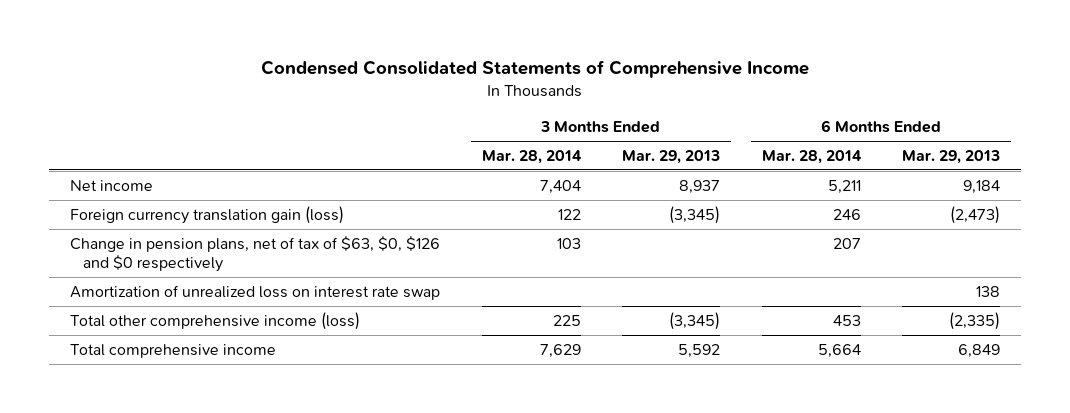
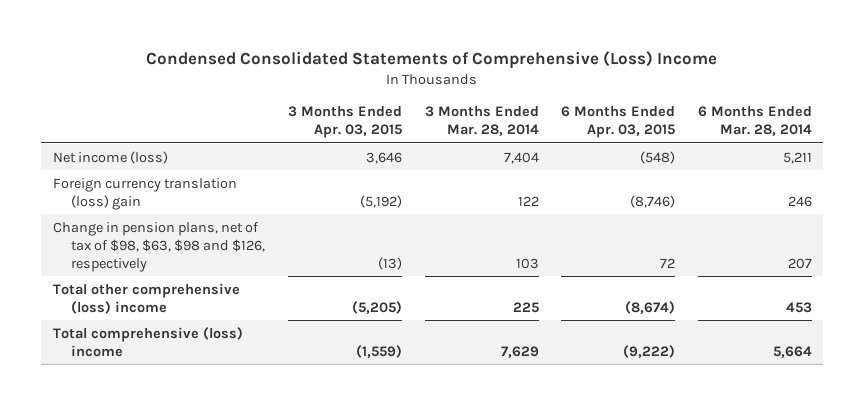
[261,60,810,79] Condensed Consolidated Statements of Comprehensive Income -> [146,51,718,70] Condensed Consolidated Statements of Comprehensive (Loss) Income
[622,149,721,164] Mar. 29, 2013 -> none
[902,149,1001,164] Mar. 29, 2013 -> none
none -> [287,106,402,139] 3 Months Ended Apr. 03, 2015
none -> [561,106,676,139] 6 Months Ended Apr. 03, 2015
[70,284,441,300] Amortization of unrealized loss on interest rate swap -> none
[70,179,154,191] Net income -> [52,150,168,164] Net income (loss)
[70,205,345,224] Foreign currency translation gain (loss) -> [52,177,237,210] Foreign currency translation (loss) gain
[70,235,441,272] Change in pension plans, net of tax of $63, $0, $126 and $0 respectively -> [52,221,266,272] Change in pension plans, net of tax of $98, $63, $98 and $126, respectively
[70,311,361,330] Total other comprehensive income (loss) -> [52,282,240,314] Total other comprehensive (loss) income
[70,343,277,358] Total comprehensive income -> [52,326,243,357] Total comprehensive (loss) income

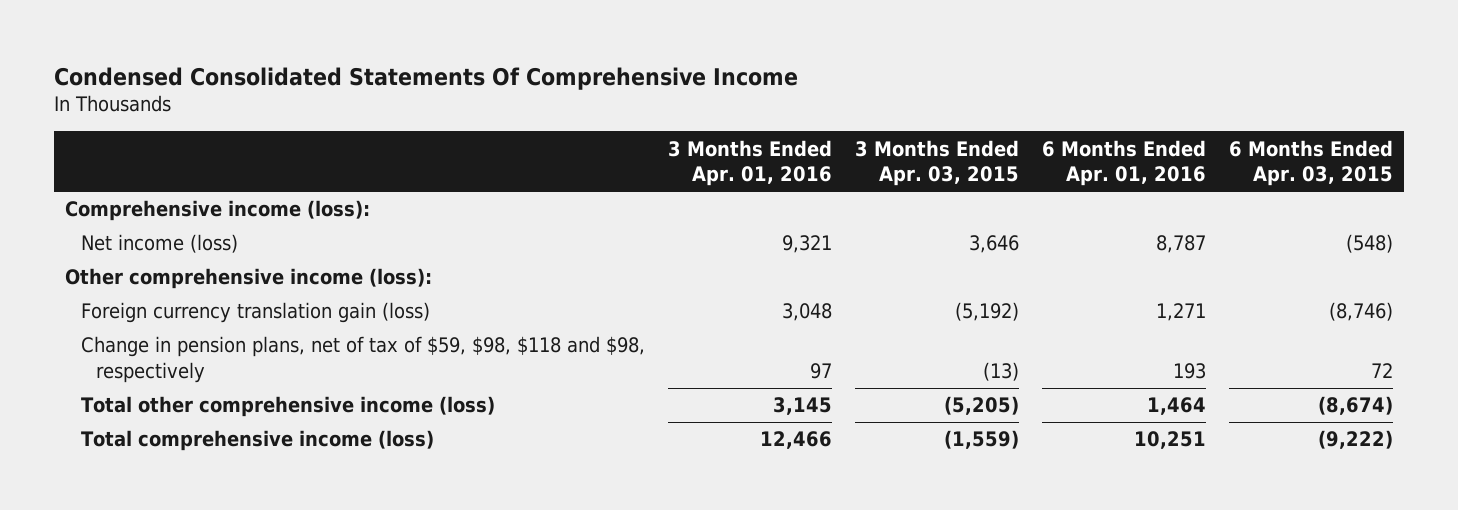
[146,51,718,70] Condensed Consolidated Statements of Comprehensive (Loss) Income -> [53,66,798,90] Condensed Consolidated Statements Of Comprehensive Income
[424,106,539,137] 3 Months Ended Mar. 28, 2014 -> none
[697,106,812,137] 6 Months Ended Mar. 28, 2014 -> none
none -> [667,139,832,187] 3 Months Ended Apr. 01, 2016
none -> [1041,139,1206,187] 6 Months Ended Apr. 01, 2016
none -> [65,200,371,222] Comprehensive income (loss):
none -> [65,268,433,290] Other comprehensive income (loss):
[52,177,237,210] Foreign currency translation (loss) gain -> [80,302,430,324] Foreign currency translation gain (loss)
[52,221,266,272] Change in pension plans, net of tax of $98, $63, $98 and $126, respectively -> [80,336,645,384] Change in pension plans, net of tax of $59, $98, $118 and $98, respectively
[52,282,240,314] Total other comprehensive (loss) income -> [80,396,495,418] Total other comprehensive income (loss)
[52,326,243,357] Total comprehensive (loss) income -> [80,430,434,452] Total comprehensive income (loss)

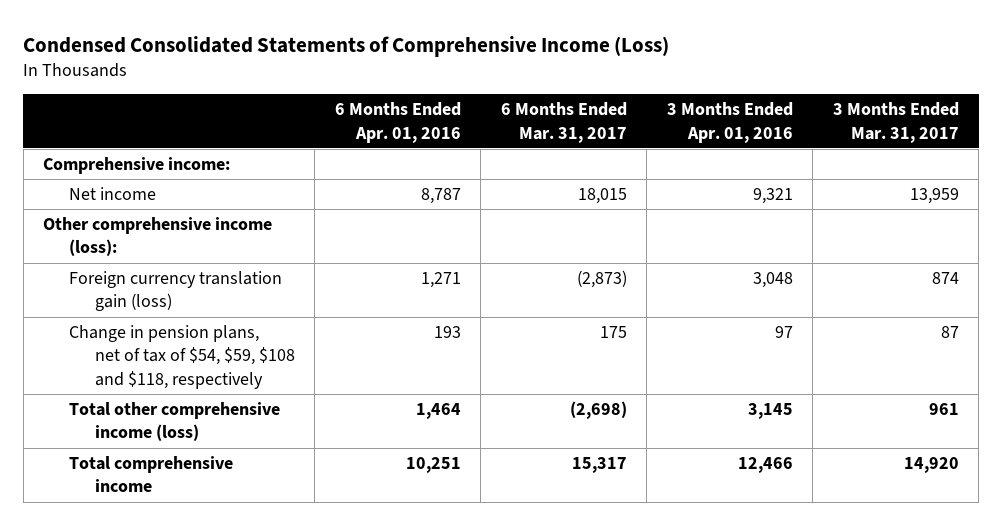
[53,66,798,90] Condensed Consolidated Statements Of Comprehensive Income -> [23,35,670,57] Condensed Consolidated Statements of Comprehensive Income (Loss)
[854,139,1019,187] 3 Months Ended Apr. 03, 2015 -> none
[1228,139,1393,187] 6 Months Ended Apr. 03, 2015 -> none
none -> [500,102,627,143] 6 Months Ended Mar. 31, 2017
none -> [832,102,959,143] 3 Months Ended Mar. 31, 2017
[65,200,371,222] Comprehensive income (loss): -> [43,157,231,175] Comprehensive income:
[80,234,238,254] Net income (loss) -> [69,187,157,201] Net income
[80,336,645,384] Change in pension plans, net of tax of $59, $98, $118 and $98, respectively -> [69,325,295,389] Change in pension plans, net of tax of $54, $59, $108 and $118, respectively
[80,430,434,452] Total comprehensive income (loss) -> [69,456,234,493] Total comprehensive income

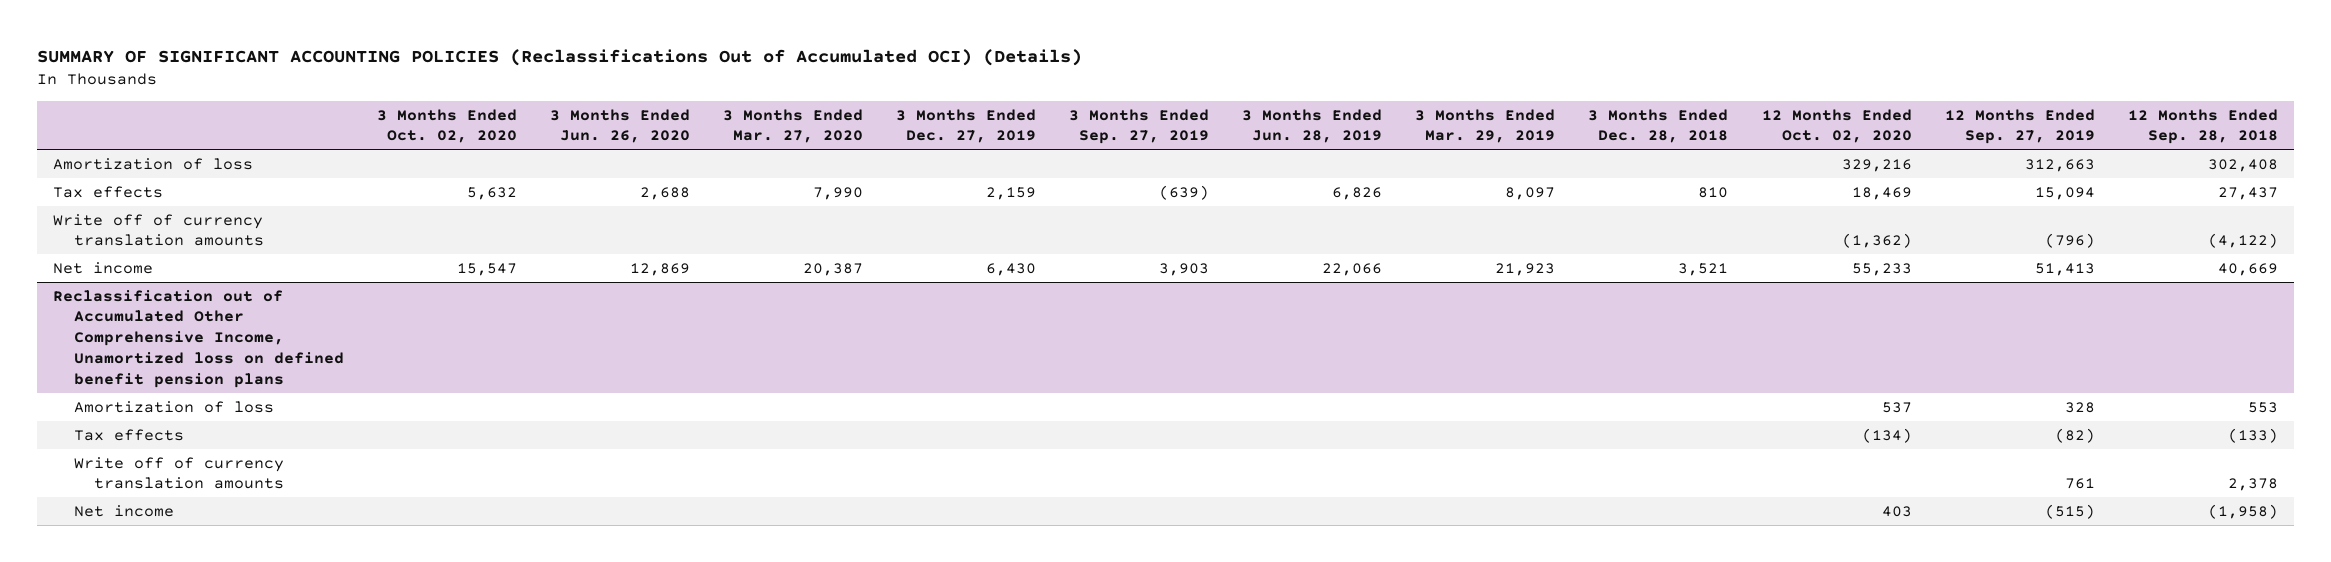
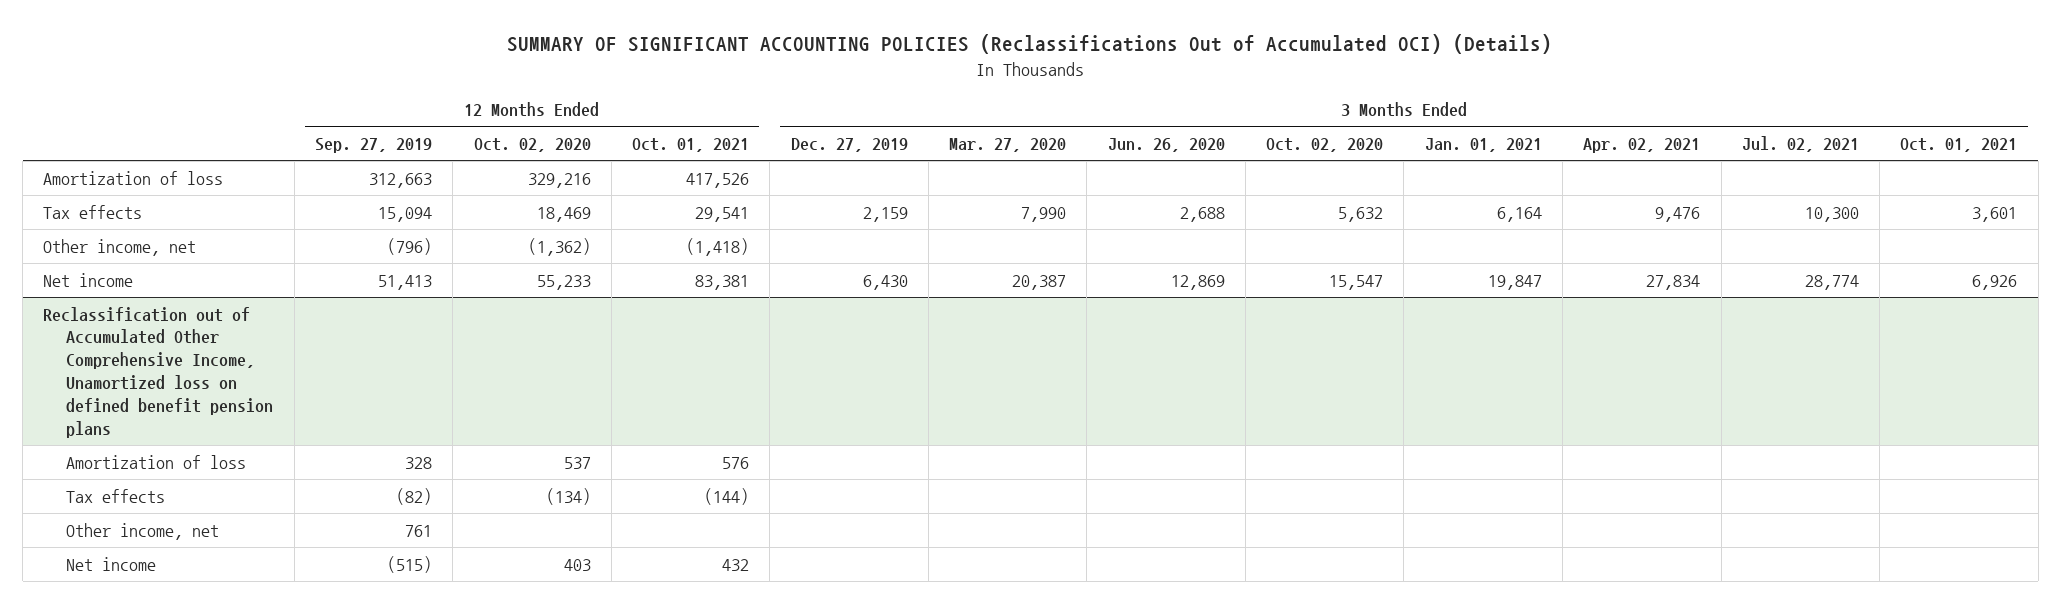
[1069,108,1210,145] 3 Months Ended Sep. 27, 2019 -> none
[1242,108,1383,144] 3 Months Ended Jun. 28, 2019 -> none
[1415,108,1556,144] 3 Months Ended Mar. 29, 2019 -> none
[1588,108,1729,144] 3 Months Ended Dec. 28, 2018 -> none
[2127,108,2278,145] 12 Months Ended Sep. 28, 2018 -> none
none -> [632,137,750,152] Oct. 01, 2021
none -> [1424,137,1542,152] Jan. 01, 2021
none -> [1583,137,1701,153] Apr. 02, 2021
none -> [1741,135,1859,152] Jul. 02, 2021
none -> [1900,137,2018,152] Oct. 01, 2021
[53,213,264,247] Write off of currency translation amounts -> [43,238,197,256] Other income, net
[73,456,285,490] Write off of currency translation amounts -> [66,522,220,540] Other income, net

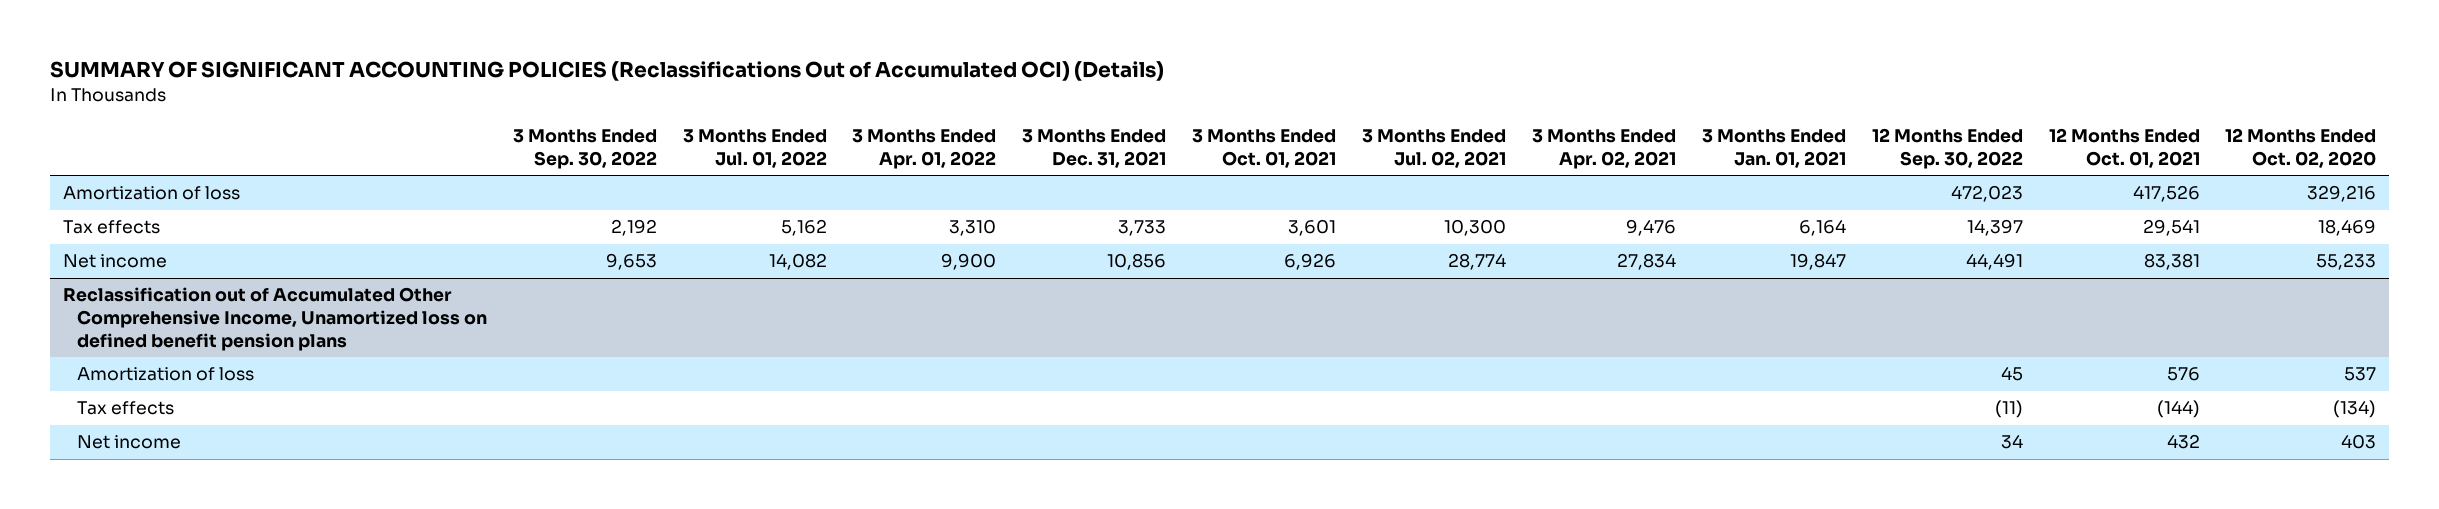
[314,137,432,153] Sep. 27, 2019 -> none
[790,137,908,152] Dec. 27, 2019 -> none
[949,137,1067,152] Mar. 27, 2020 -> none
[1107,137,1225,152] Jun. 26, 2020 -> none
[1266,137,1384,152] Oct. 02, 2020 -> none
none -> [512,129,657,169] 3 Months Ended Sep. 30, 2022
none -> [682,129,827,168] 3 Months Ended Jul. 01, 2022
none -> [852,129,997,169] 3 Months Ended Apr. 01, 2022
none -> [1022,129,1167,168] 3 Months Ended Dec. 31, 2021
none -> [1871,128,2023,169] 12 Months Ended Sep. 30, 2022
[43,238,197,256] Other income, net -> none
[66,522,220,540] Other income, net -> none

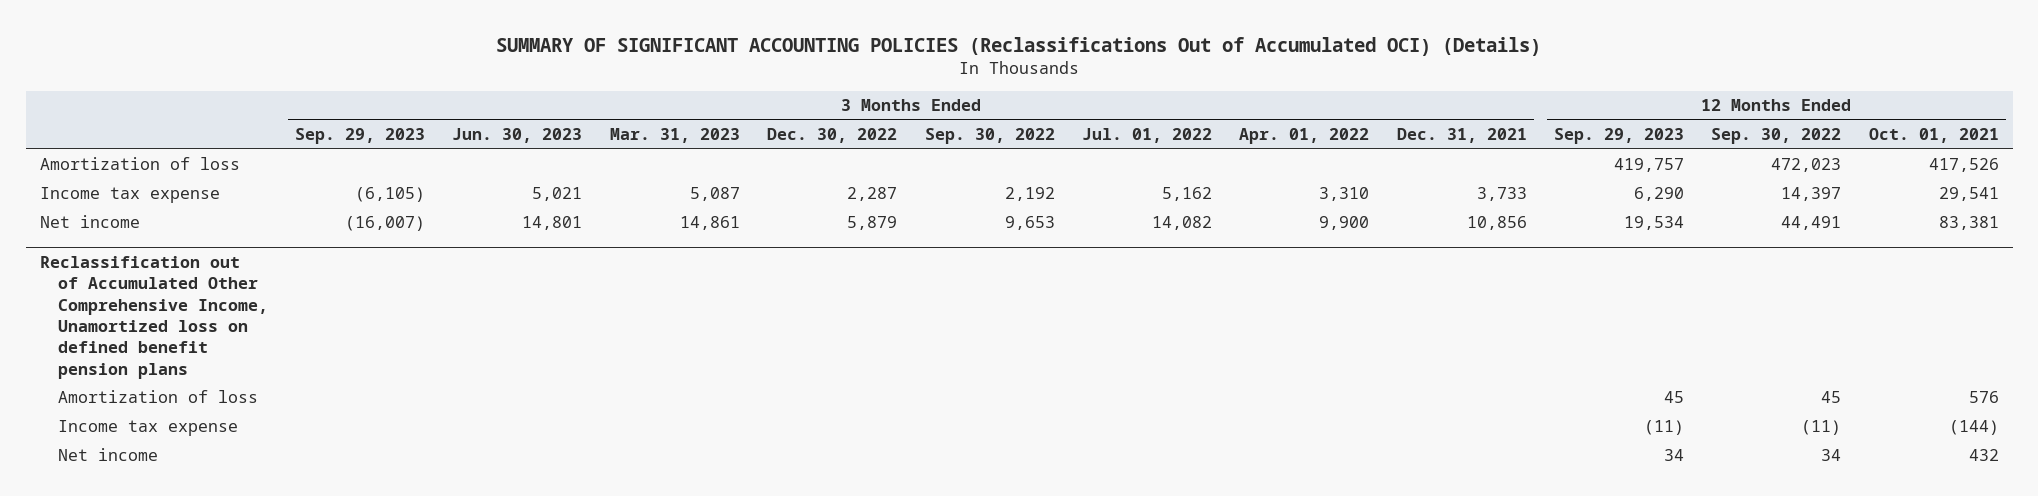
[1192,129,1337,168] 3 Months Ended Oct. 01, 2021 -> none
[1362,129,1507,168] 3 Months Ended Jul. 02, 2021 -> none
[1531,129,1676,169] 3 Months Ended Apr. 02, 2021 -> none
[1701,129,1846,168] 3 Months Ended Jan. 01, 2021 -> none
[2225,128,2377,168] 12 Months Ended Oct. 02, 2020 -> none
none -> [295,128,426,145] Sep. 29, 2023
none -> [452,128,583,144] Jun. 30, 2023
none -> [609,128,740,144] Mar. 31, 2023
none -> [767,128,898,144] Dec. 30, 2022
none -> [1554,128,1685,145] Sep. 29, 2023
[62,220,160,235] Tax effects -> [39,187,220,204] Income tax expense
[76,401,174,416] Tax effects -> [57,420,238,437] Income tax expense

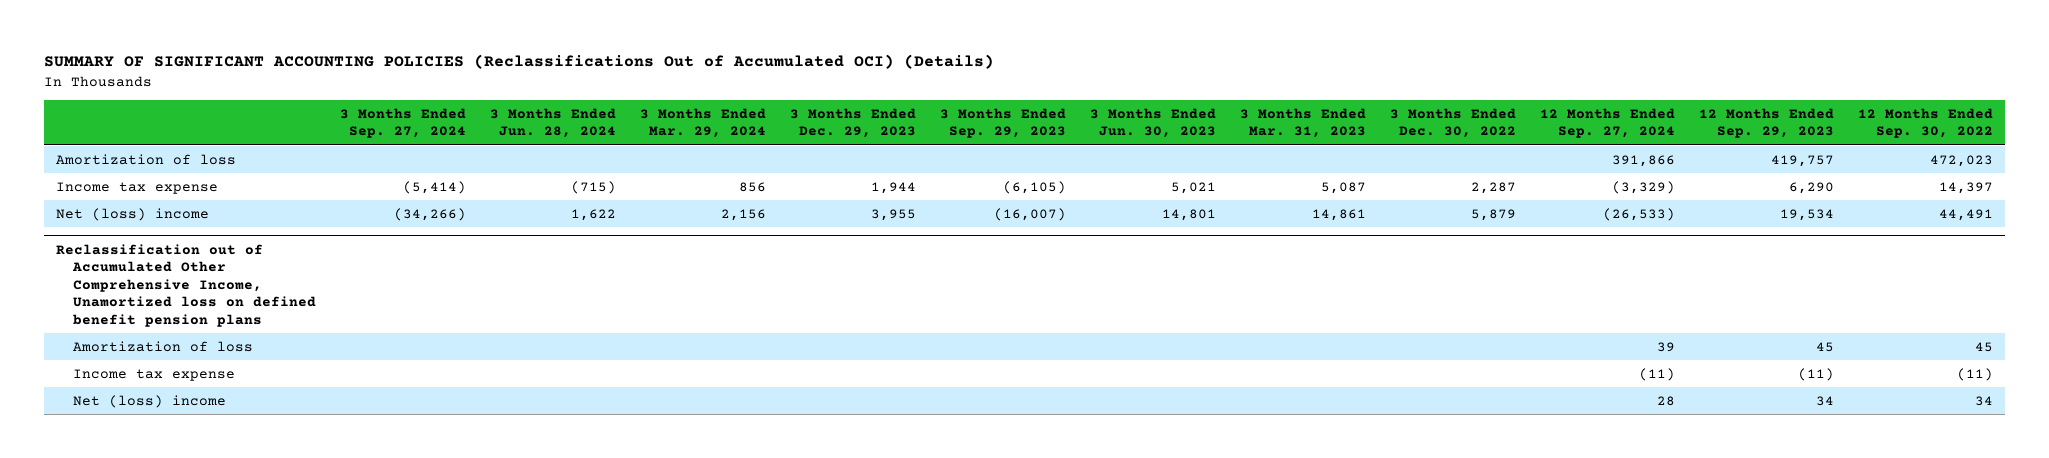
[924,128,1055,145] Sep. 30, 2022 -> none
[1081,128,1212,144] Jul. 01, 2022 -> none
[1239,128,1370,145] Apr. 01, 2022 -> none
[1396,128,1527,144] Dec. 31, 2021 -> none
[1868,128,1999,144] Oct. 01, 2021 -> none
none -> [340,107,467,139] 3 Months Ended Sep. 27, 2024
none -> [489,107,616,139] 3 Months Ended Jun. 28, 2024
none -> [639,107,766,139] 3 Months Ended Mar. 29, 2024
none -> [789,107,916,139] 3 Months Ended Dec. 29, 2023
none -> [1539,107,1675,139] 12 Months Ended Sep. 27, 2024
[39,215,140,229] Net income -> [55,207,209,221] Net (loss) income
[57,448,158,462] Net income -> [73,394,227,408] Net (loss) income

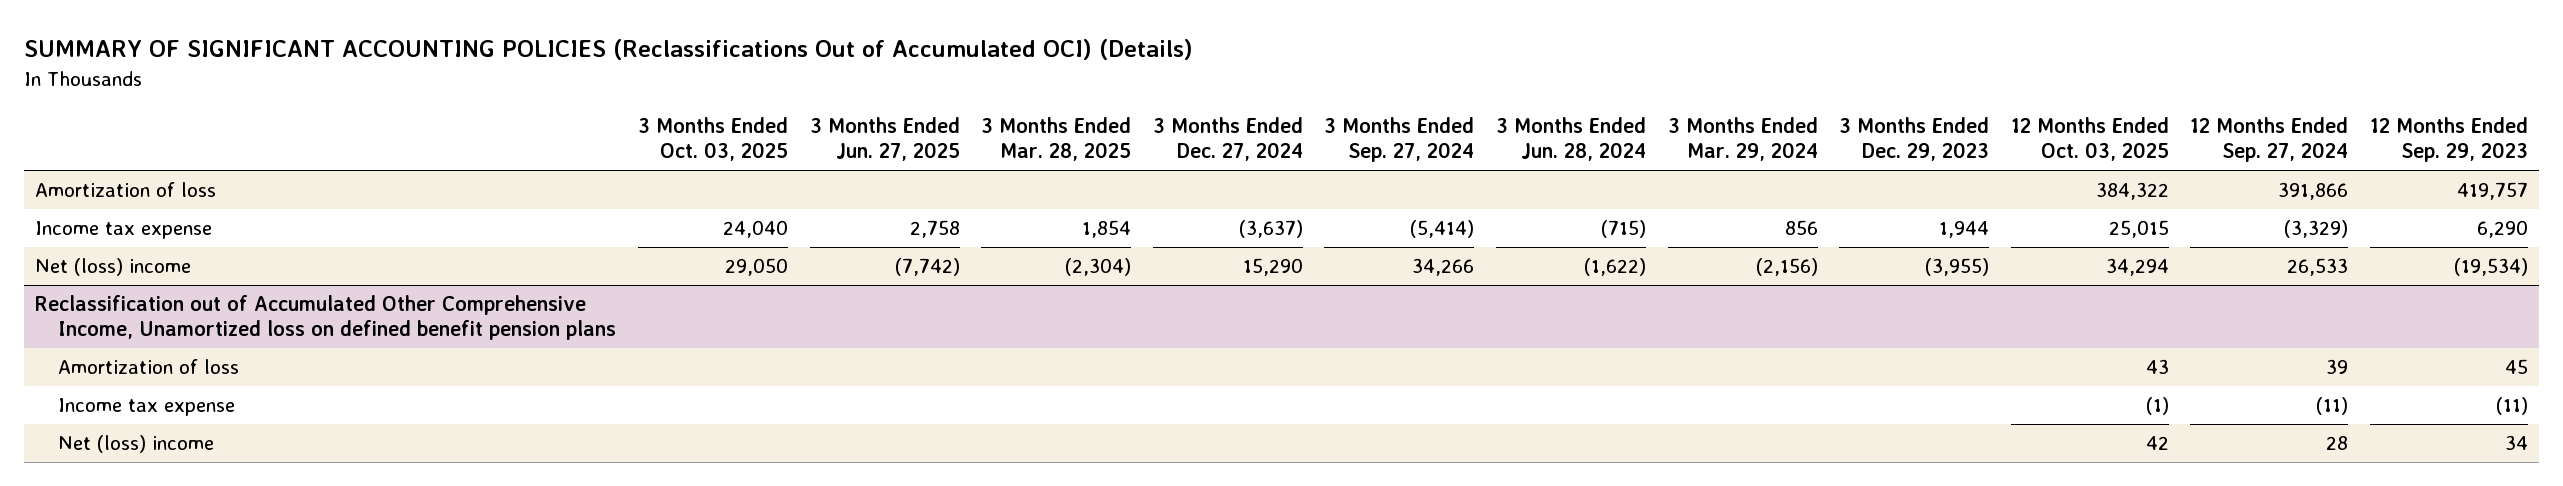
[939,107,1066,139] 3 Months Ended Sep. 29, 2023 -> none
[1089,107,1216,139] 3 Months Ended Jun. 30, 2023 -> none
[1239,107,1366,139] 3 Months Ended Mar. 31, 2023 -> none
[1389,107,1516,139] 3 Months Ended Dec. 30, 2022 -> none
[1857,107,1993,139] 12 Months Ended Sep. 30, 2022 -> none
none -> [637,117,788,162] 3 Months Ended Oct. 03, 2025
none -> [809,117,960,162] 3 Months Ended Jun. 27, 2025
none -> [981,117,1132,162] 3 Months Ended Mar. 28, 2025
none -> [1152,117,1303,162] 3 Months Ended Dec. 27, 2024
none -> [2010,117,2169,162] 12 Months Ended Oct. 03, 2025
[394,207,467,221] (34,266) -> [1412,258,1475,277] 34,266
[570,208,616,221] 1,622 -> [1584,258,1647,277] (1,622)
[720,208,766,221] 2,156 -> [1755,258,1818,277] (2,156)
[870,208,916,221] 3,955 -> [1925,258,1990,277] (3,955)
[1602,207,1675,221] (26,533) -> [2287,258,2349,277] 26,533
[1779,208,1834,221] 19,534 -> [2454,258,2529,277] (19,534)

